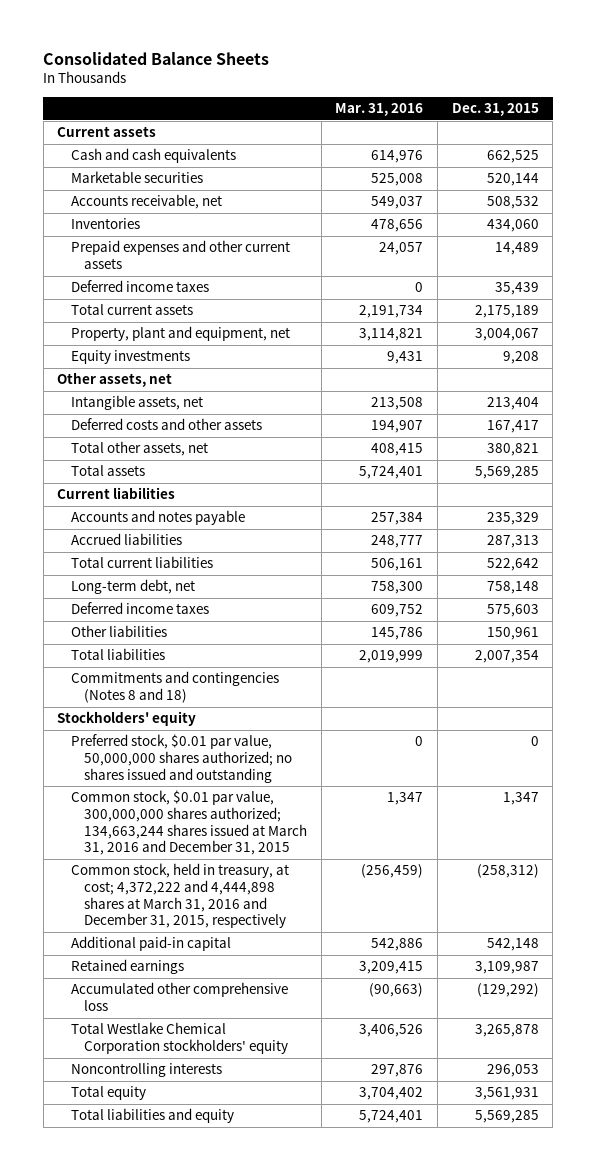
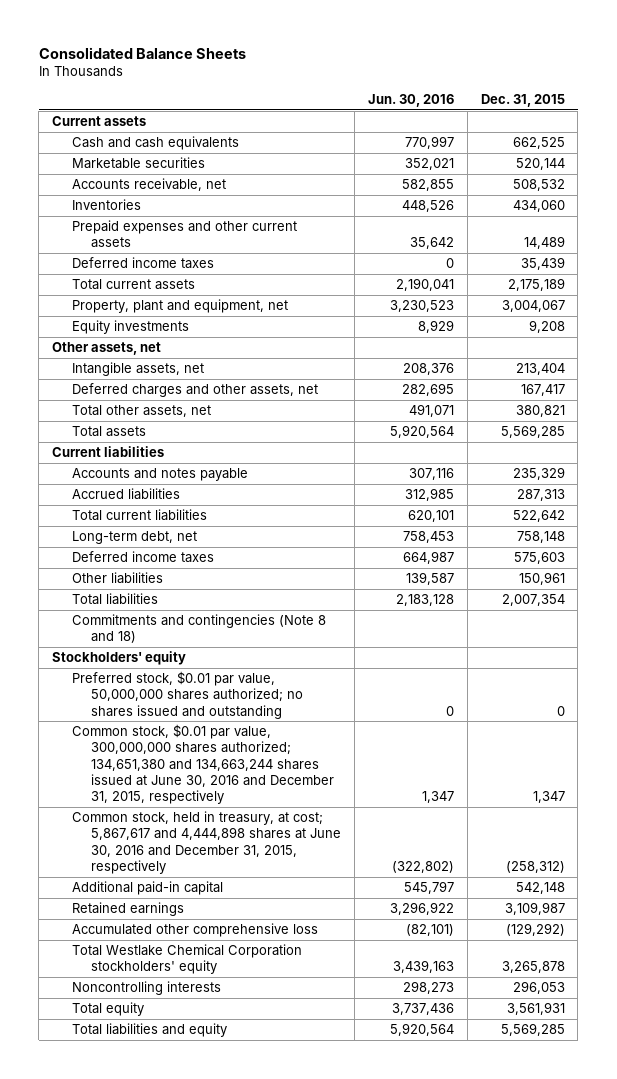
[335,103,424,117] Mar. 31, 2016 -> none
none -> [367,93,454,107] Jun. 30, 2016
[70,418,262,431] Deferred costs and other assets -> [71,383,318,398] Deferred charges and other assets, net
[70,671,279,704] Commitments and contingencies (Notes 8 and 18) -> [71,614,326,644] Commitments and contingencies (Note 8 and 18)
[70,790,308,856] Common stock, $0.01 par value, 300,000,000 shares authorized; 134,663,244 shares issued at March 31, 2016 and December 31, 2015 -> [71,724,334,805] Common stock, $0.01 par value, 300,000,000 shares authorized; 134,651,380 and 134,663,244 shares issued at June 30, 2016 and December 31, 2015, respectively
[70,863,289,929] Common stock, held in treasury, at cost; 4,372,222 and 4,444,898 shares at March 31, 2016 and December 31, 2015, respectively -> [71,811,341,874] Common stock, held in treasury, at cost; 5,867,617 and 4,444,898 shares at June 30, 2016 and December 31, 2015, respectively

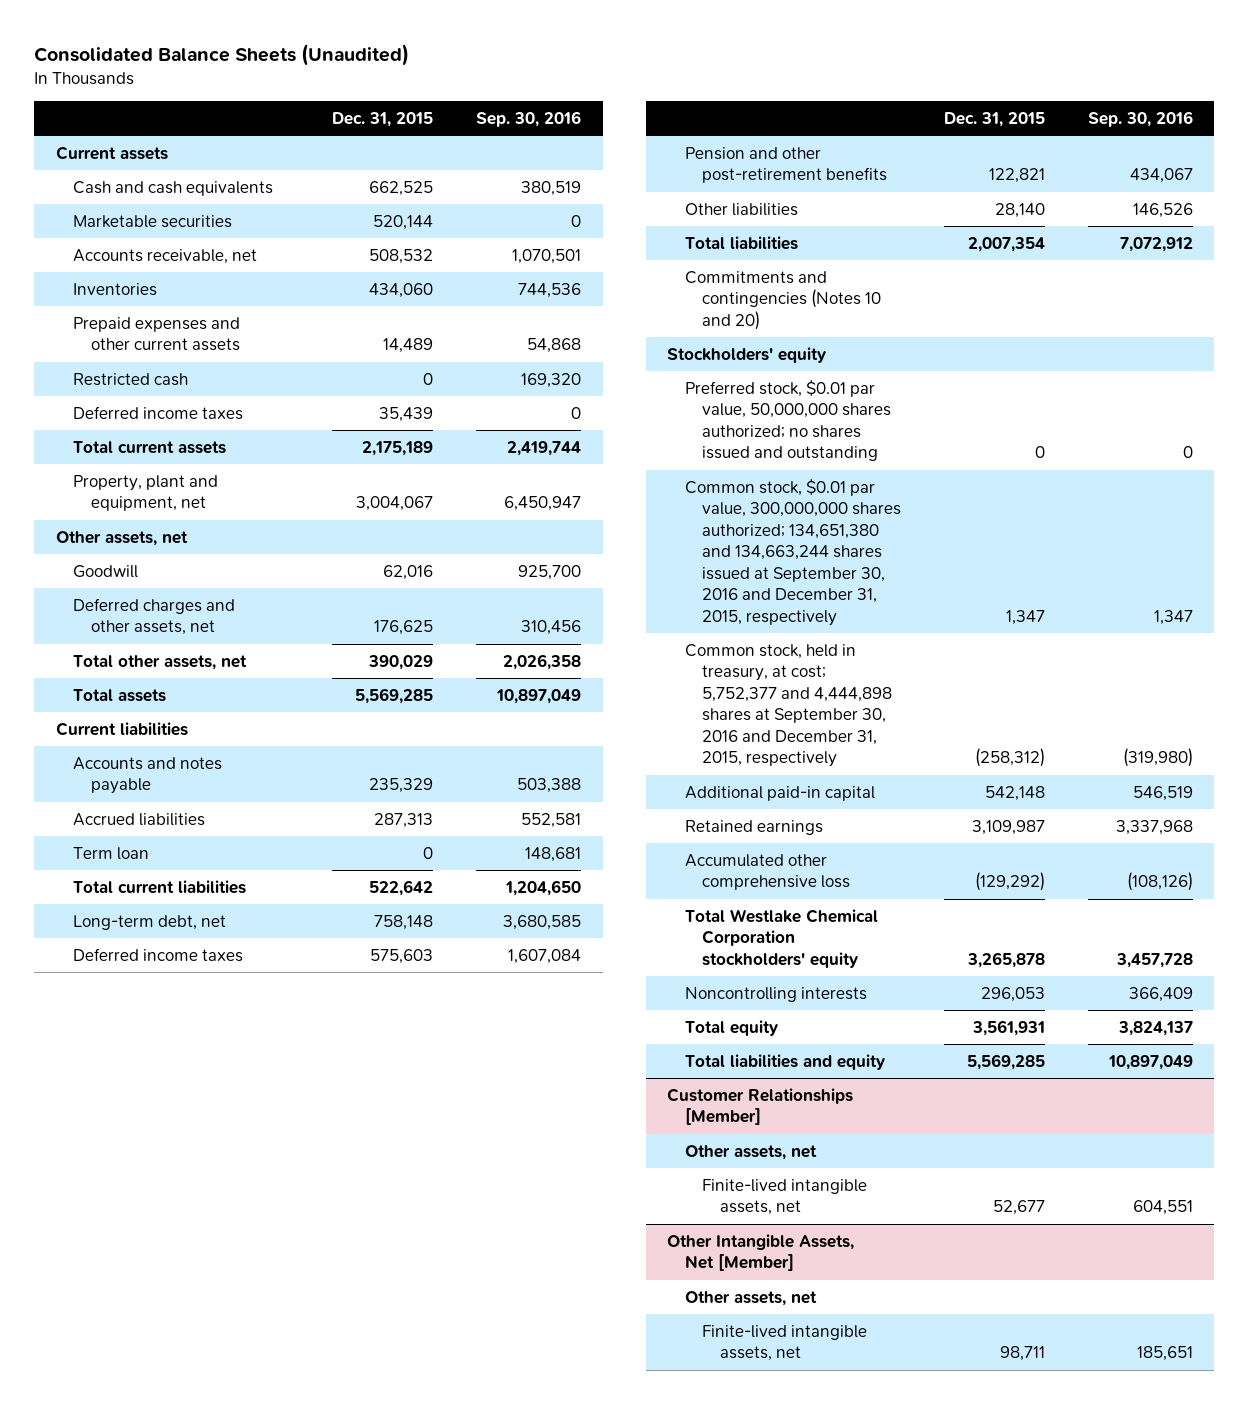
[38,46,246,59] Consolidated Balance Sheets -> [34,43,410,66] Consolidated Balance Sheets (Unaudited)
[367,93,454,107] Jun. 30, 2016 -> none
none -> [476,110,582,127] Sep. 30, 2016
none -> [73,372,189,386] Restricted cash
[71,320,189,335] Equity investments -> none
[71,362,204,377] Intangible assets, net -> none
none -> [73,564,139,578] Goodwill
[520,384,565,397] 167,417 -> [374,620,434,636] 176,625
[515,405,565,418] 380,821 -> [368,654,434,670] 390,029
none -> [73,846,150,860] Term loan
none -> [684,146,888,184] Pension and other post-retirement benefits
[518,572,565,586] 150,961 -> [994,202,1045,218] 28,140
[71,614,326,644] Commitments and contingencies (Note 8 and 18) -> [684,270,882,330] Commitments and contingencies (Notes 10 and 20)
[71,724,334,805] Common stock, $0.01 par value, 300,000,000 shares authorized; 134,651,380 and 134,663,244 shares issued at June 30, 2016 and December 31, 2015, respectively -> [684,478,902,626] Common stock, $0.01 par value, 300,000,000 shares authorized; 134,651,380 and 134,663,244 shares issued at September 30, 2016 and December 31, 2015, respectively
[71,811,341,874] Common stock, held in treasury, at cost; 5,867,617 and 4,444,898 shares at June 30, 2016 and December 31, 2015, respectively -> [684,643,893,768] Common stock, held in treasury, at cost; 5,752,377 and 4,444,898 shares at September 30, 2016 and December 31, 2015, respectively
none -> [666,1087,853,1126] Customer Relationships [Member]
none -> [684,1144,817,1160] Other assets, net
none -> [702,1178,868,1216] Finite-lived intangible assets, net
none -> [666,1233,854,1272] Other Intangible Assets, Net [Member]
none -> [684,1290,817,1306] Other assets, net
none -> [702,1324,868,1362] Finite-lived intangible assets, net

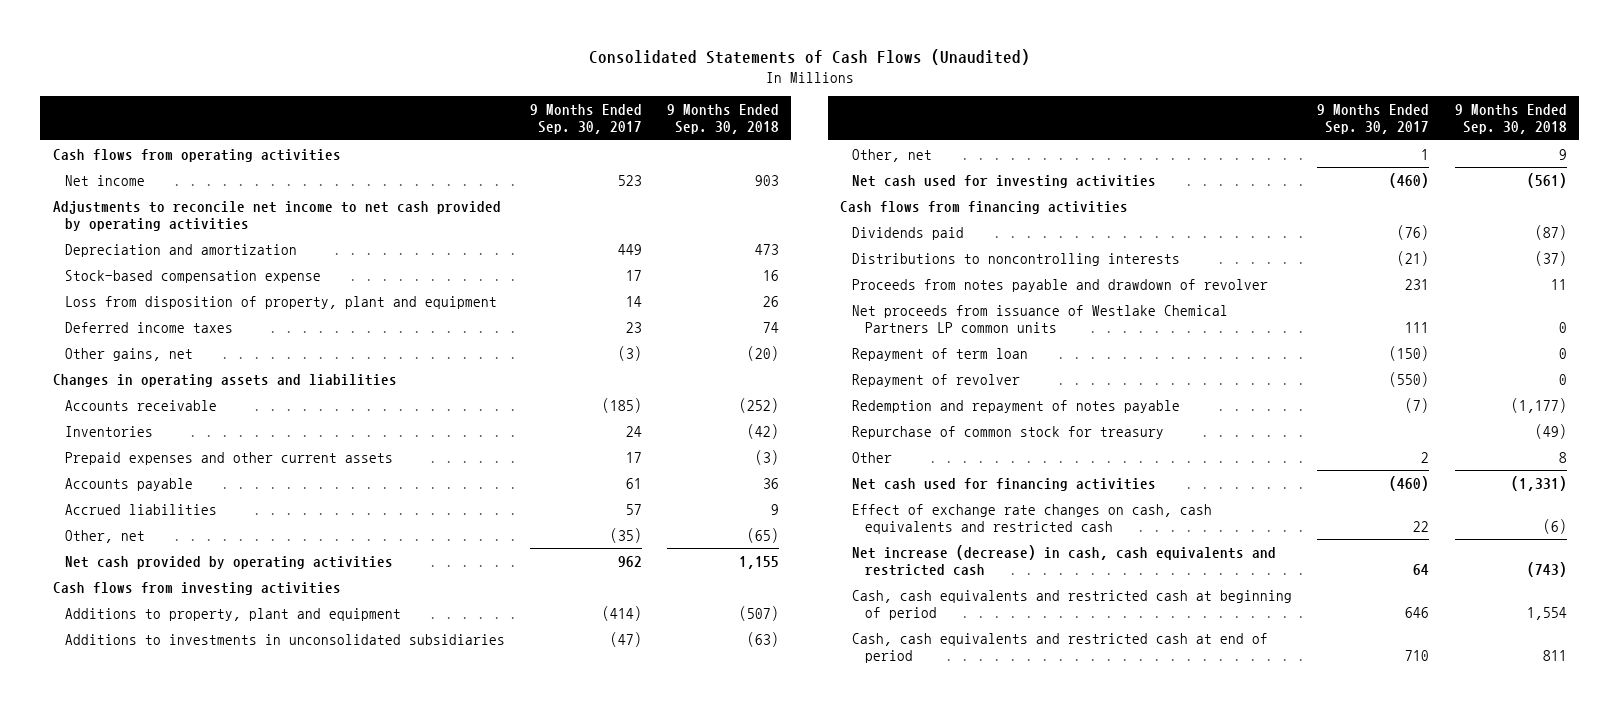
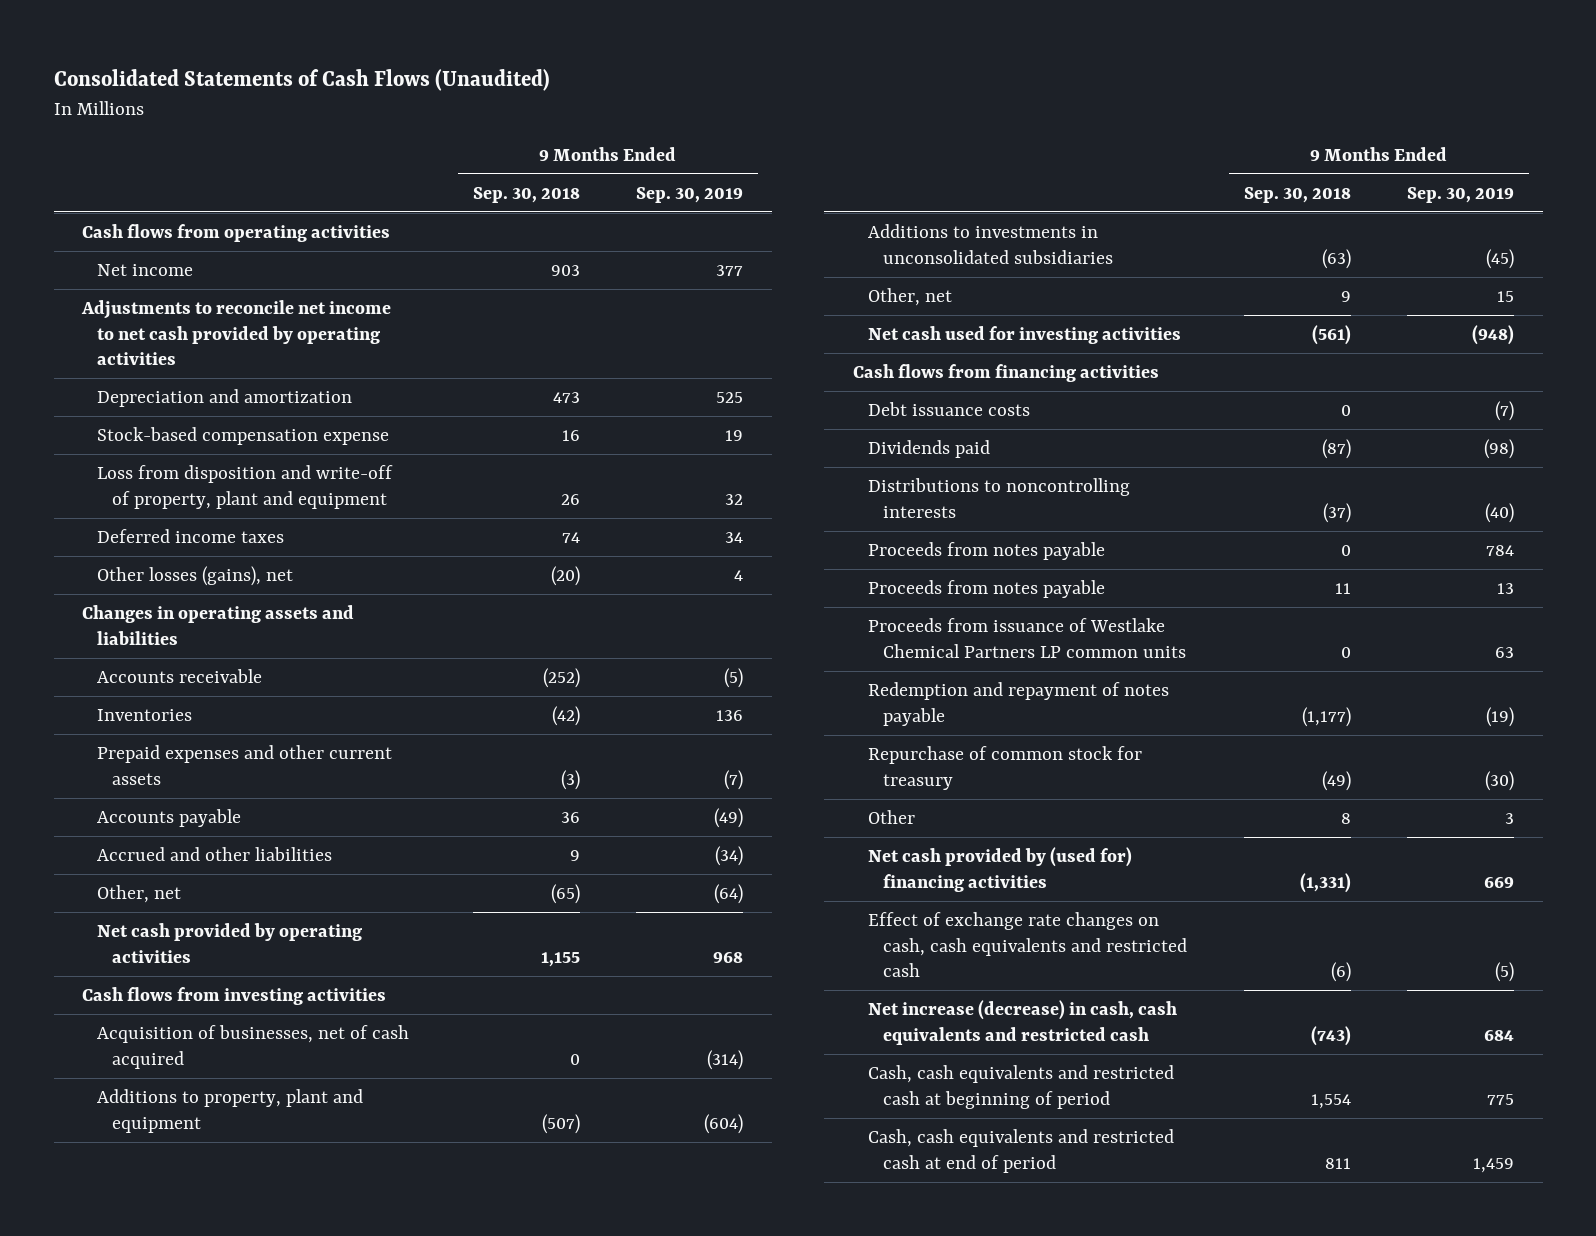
[529,103,642,135] 9 Months Ended Sep. 30, 2017 -> none
none -> [636,186,744,203] Sep. 30, 2019
[64,295,497,309] Loss from disposition of property, plant and equipment -> [96,465,393,509] Loss from disposition and write-off of property, plant and equipment
[64,347,193,361] Other gains, net -> [96,566,293,587] Other losses (gains), net
[64,503,217,515] Accrued liabilities -> [96,847,332,862] Accrued and other liabilities
none -> [96,1025,409,1069] Acquisition of businesses, net of cash acquired
none -> [867,402,1030,417] Debt issuance costs
[852,347,1029,361] Repayment of term loan -> none
[852,373,1021,387] Repayment of revolver -> none
none -> [867,542,1105,561] Proceeds from notes payable
[852,278,1269,292] Proceeds from notes payable and drawdown of revolver -> [867,580,1105,599] Proceeds from notes payable
[852,304,1229,334] Net proceeds from issuance of Westlake Chemical Partners LP common units -> [867,618,1186,658] Proceeds from issuance of Westlake Chemical Partners LP common units
[852,477,1157,491] Net cash used for financing activities -> [867,847,1132,892] Net cash provided by (used for) financing activities

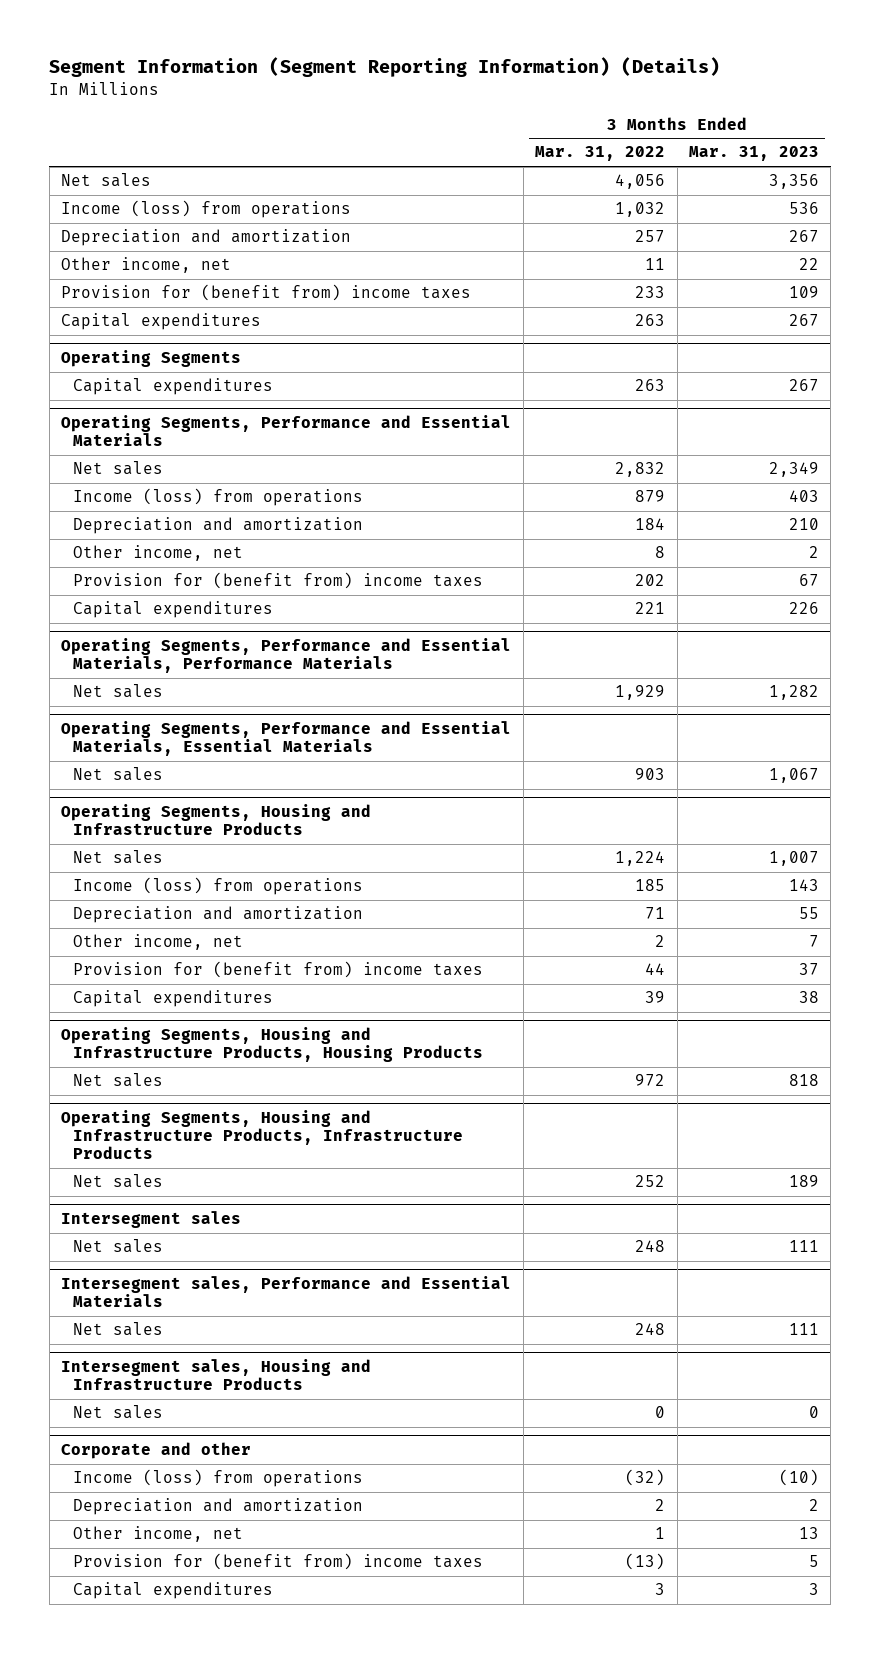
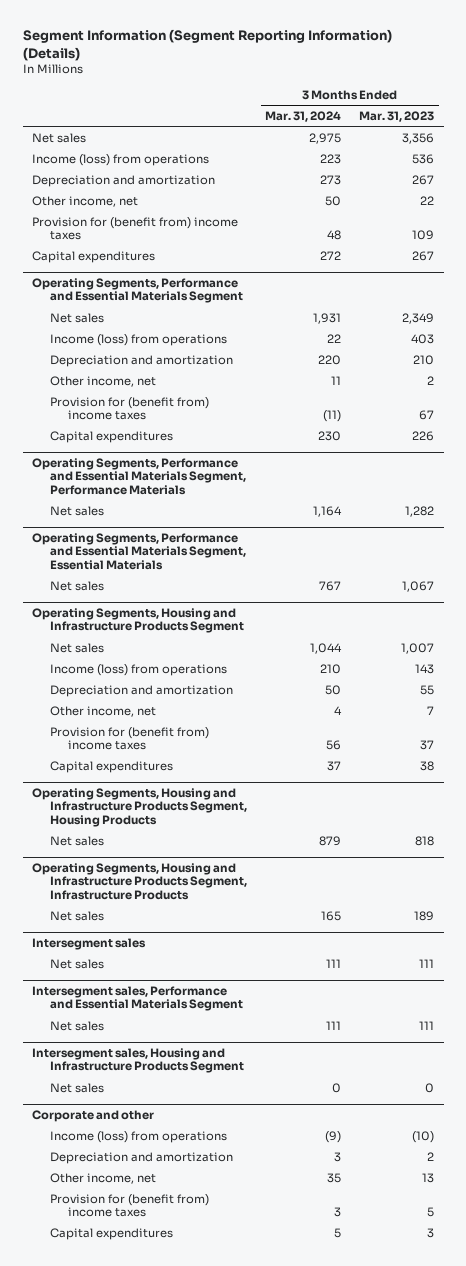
[535,146,666,162] Mar. 31, 2022 -> none
none -> [265,111,342,123] Mar. 31, 2024
[61,350,242,368] Operating Segments -> none
[72,378,273,396] Capital expenditures -> none
[61,415,512,447] Operating Segments, Performance and Essential Materials -> [31,278,244,304] Operating Segments, Performance and Essential Materials Segment
[61,638,512,674] Operating Segments, Performance and Essential Materials, Performance Materials -> [31,458,247,495] Operating Segments, Performance and Essential Materials Segment, Performance Materials
[61,721,512,757] Operating Segments, Performance and Essential Materials, Essential Materials -> [31,533,247,570] Operating Segments, Performance and Essential Materials Segment, Essential Materials
[61,804,372,836] Operating Segments, Housing and Infrastructure Products -> [31,608,245,634] Operating Segments, Housing and Infrastructure Products Segment
[61,1027,483,1063] Operating Segments, Housing and Infrastructure Products, Housing Products -> [31,788,248,827] Operating Segments, Housing and Infrastructure Products Segment, Housing Products
[61,1110,463,1160] Operating Segments, Housing and Infrastructure Products, Infrastructure Products -> [31,863,248,900] Operating Segments, Housing and Infrastructure Products Segment, Infrastructure Products
[61,1276,512,1308] Intersegment sales, Performance and Essential Materials -> [31,986,244,1012] Intersegment sales, Performance and Essential Materials Segment
[61,1359,372,1391] Intersegment sales, Housing and Infrastructure Products -> [31,1048,245,1074] Intersegment sales, Housing and Infrastructure Products Segment

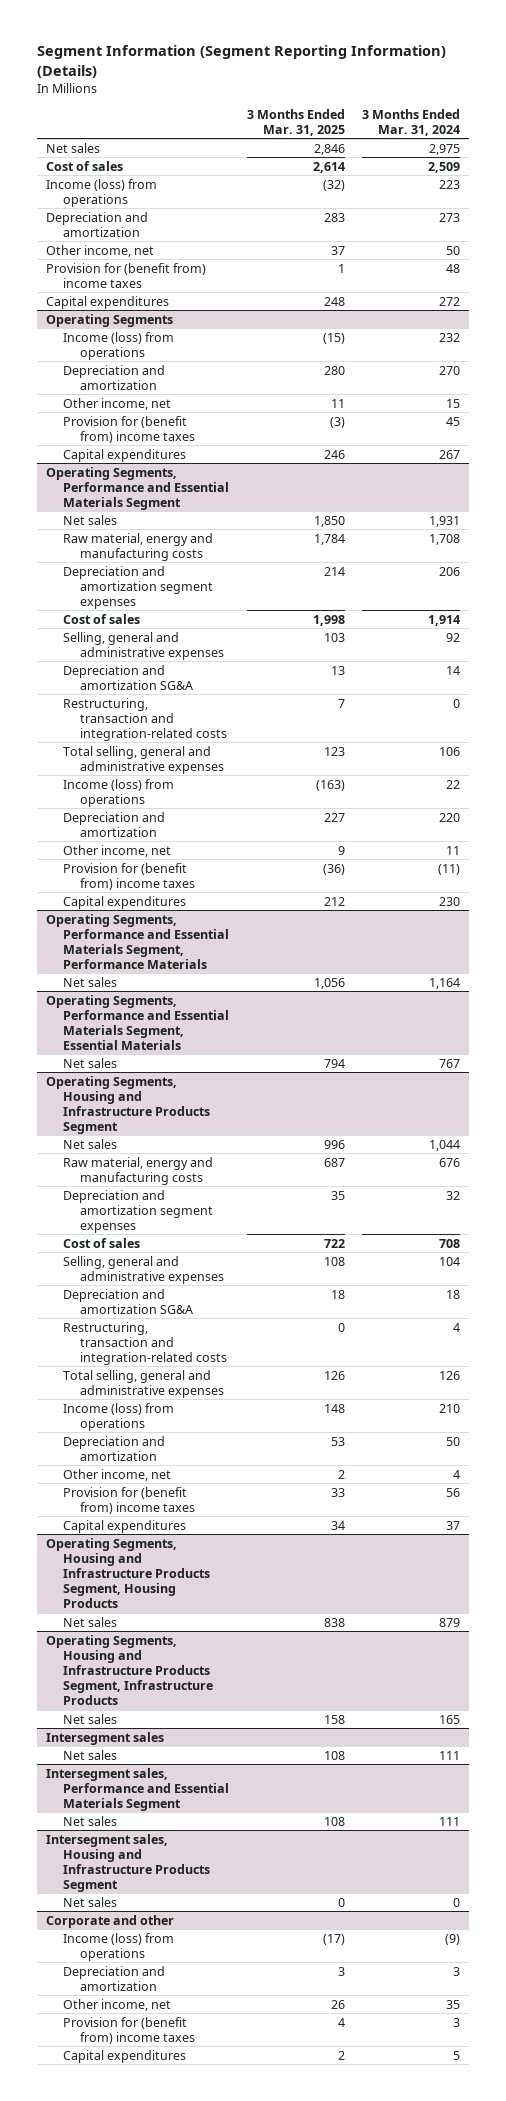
[359,111,435,123] Mar. 31, 2023 -> none
none -> [246,108,345,136] 3 Months Ended Mar. 31, 2025
none -> [45,160,123,171] Cost of sales
none -> [45,313,173,327] Operating Segments
none -> [62,331,174,360] Income (loss) from operations
none -> [62,364,165,390] Depreciation and amortization
none -> [62,397,171,410] Other income, net
none -> [62,415,195,443] Provision for (benefit from) income taxes
none -> [62,448,186,462] Capital expenditures
none -> [62,532,213,561] Raw material, energy and manufacturing costs
none -> [62,565,213,609] Depreciation and amortization segment expenses
none -> [62,613,140,624] Cost of sales
none -> [62,631,224,660] Selling, general and administrative expenses
none -> [62,664,193,690] Depreciation and amortization SG&A
none -> [62,697,227,741] Restructuring, transaction and integration-related costs
none -> [62,745,224,774] Total selling, general and administrative expenses
none -> [62,1156,213,1185] Raw material, energy and manufacturing costs
none -> [62,1189,213,1233] Depreciation and amortization segment expenses
none -> [62,1237,140,1248] Cost of sales
none -> [62,1255,224,1284] Selling, general and administrative expenses
none -> [62,1288,193,1314] Depreciation and amortization SG&A
none -> [62,1321,227,1365] Restructuring, transaction and integration-related costs
none -> [62,1369,224,1398] Total selling, general and administrative expenses

